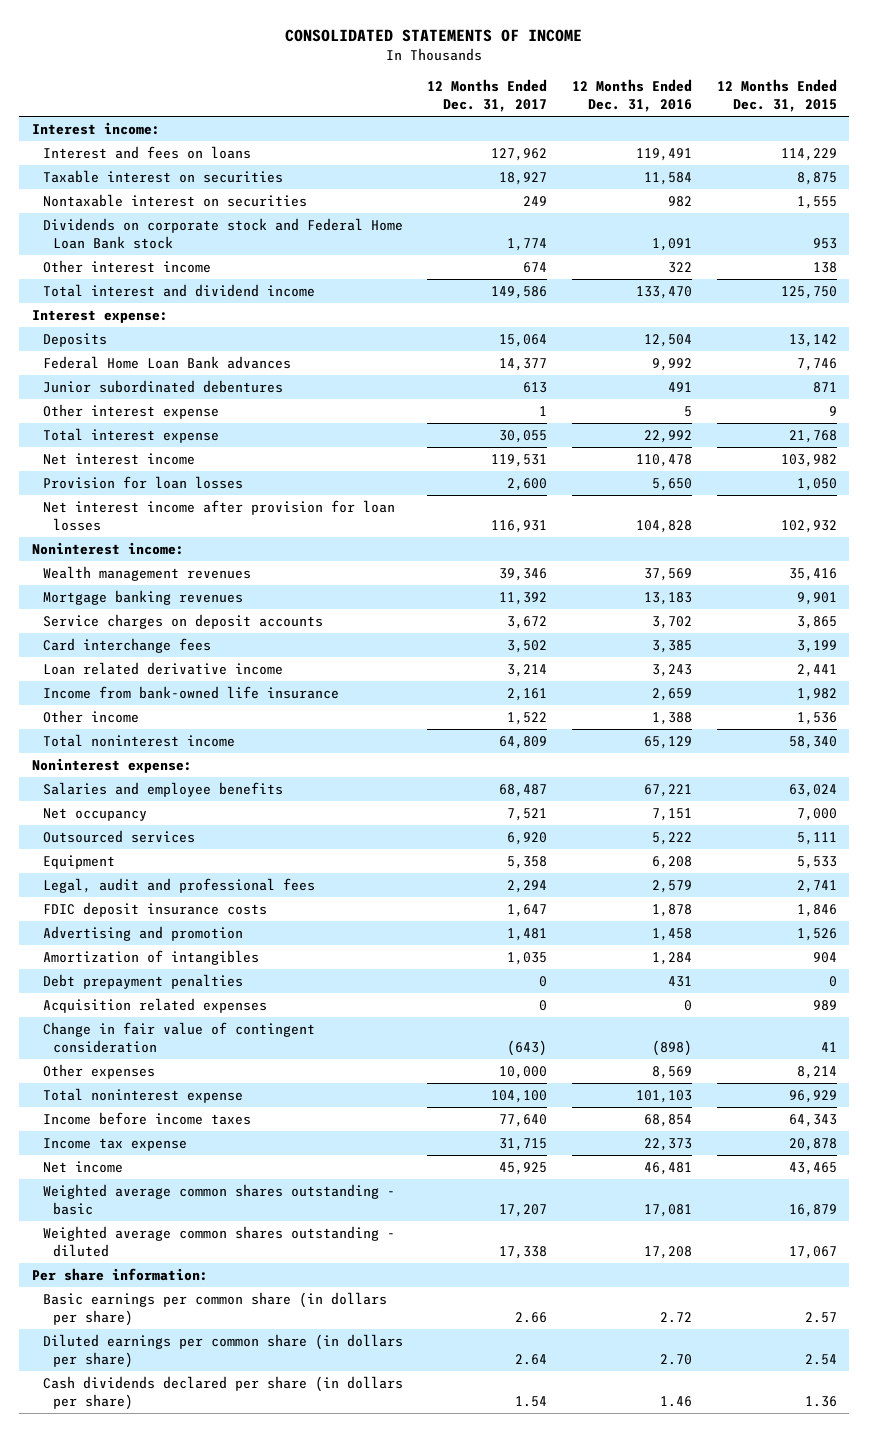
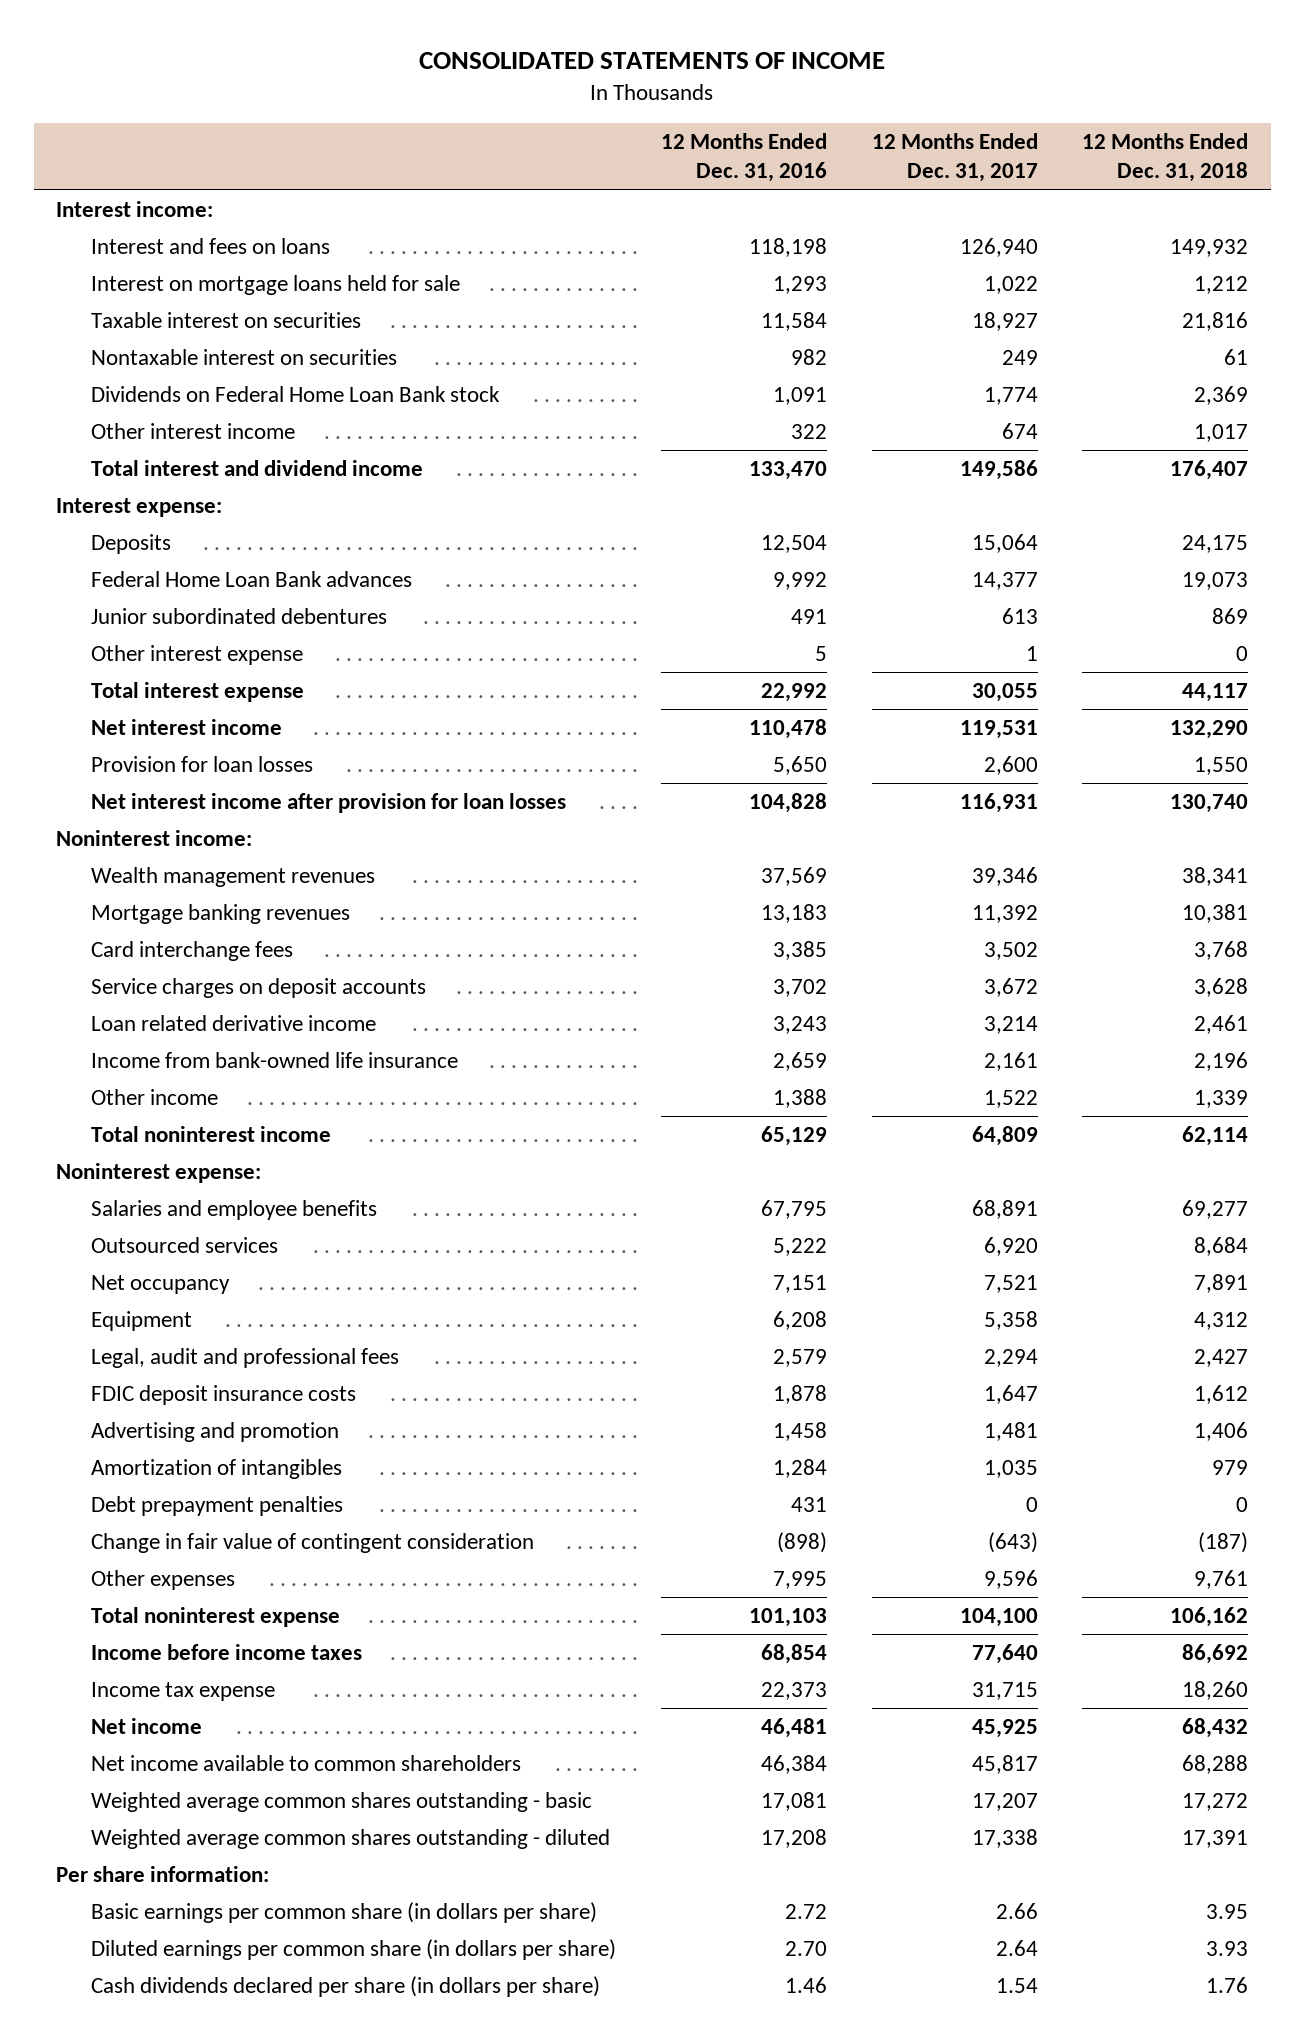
[716,79,837,113] 12 Months Ended Dec. 31, 2015 -> none
none -> [1082,133,1249,183] 12 Months Ended Dec. 31, 2018
[491,148,548,162] 127,962 -> [959,237,1038,257] 126,940
[636,148,693,162] 119,491 -> [748,237,827,257] 118,198
none -> [90,274,460,295] Interest on mortgage loans held for sale
[42,218,403,249] Dividends on corporate stock and Federal Home Loan Bank stock -> [90,385,500,402] Dividends on Federal Home Loan Bank stock
[42,614,323,630] Service charges on deposit accounts -> [90,977,426,998] Service charges on deposit accounts
[499,784,548,798] 68,487 -> [971,1199,1038,1219] 68,891
[644,784,693,798] 67,221 -> [760,1199,827,1219] 67,795
[42,808,147,822] Net occupancy -> [90,1274,230,1294] Net occupancy
[42,998,267,1014] Acquisition related expenses -> none
[499,1066,548,1080] 10,000 -> [983,1569,1038,1589] 9,596
[652,1066,693,1080] 8,569 -> [772,1570,827,1589] 7,995
none -> [90,1754,521,1771] Net income available to common shareholders

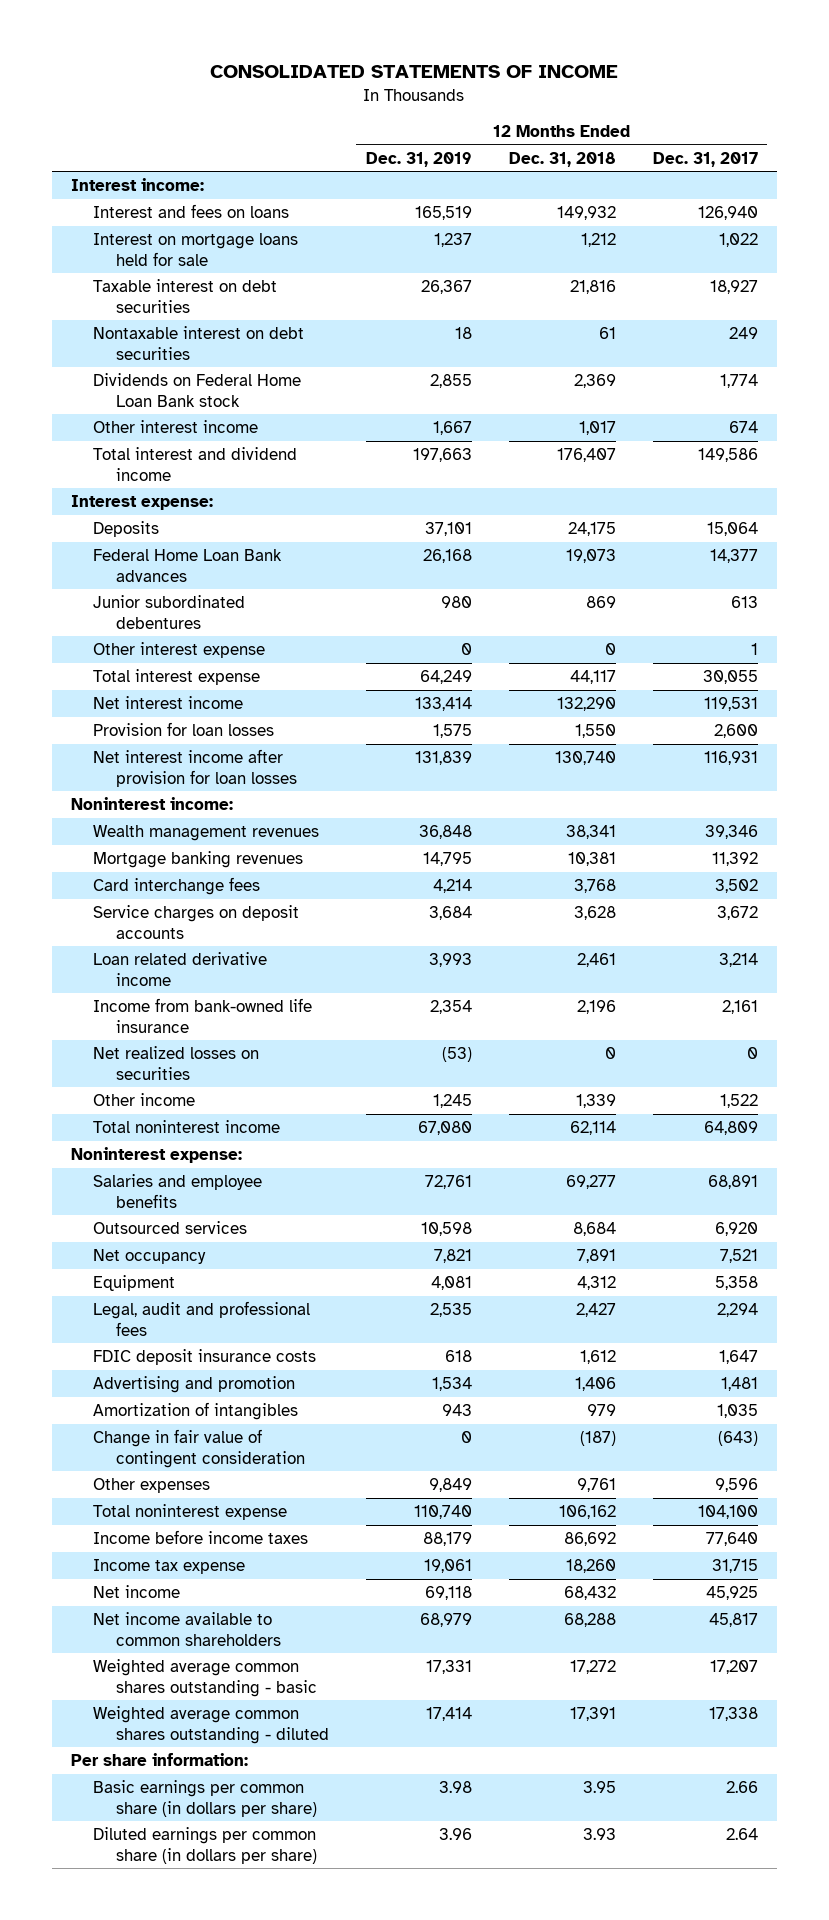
[660,133,827,183] 12 Months Ended Dec. 31, 2016 -> none
none -> [365,151,472,167] Dec. 31, 2019
[90,311,361,328] Taxable interest on securities -> [93,279,278,313] Taxable interest on debt securities
[90,348,397,365] Nontaxable interest on securities -> [93,326,305,360] Nontaxable interest on debt securities
none -> [93,1046,260,1080] Net realized losses on securities
[90,1495,343,1516] Debt prepayment penalties -> none
[90,1975,600,1997] Cash dividends declared per share (in dollars per share) -> none

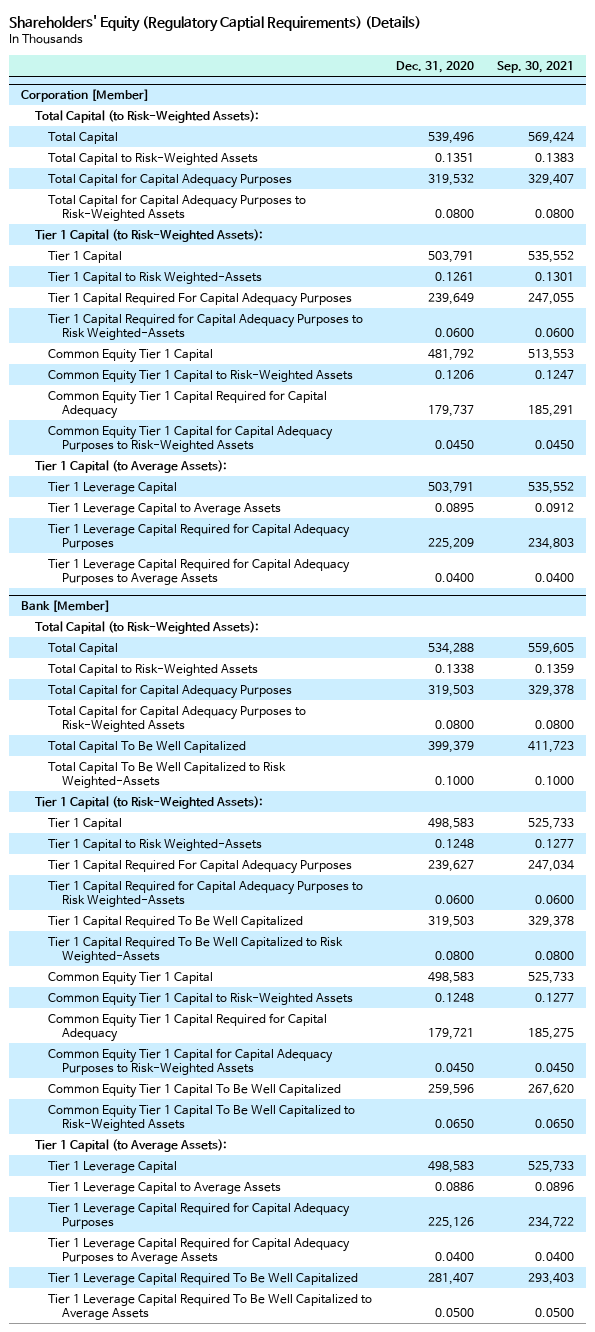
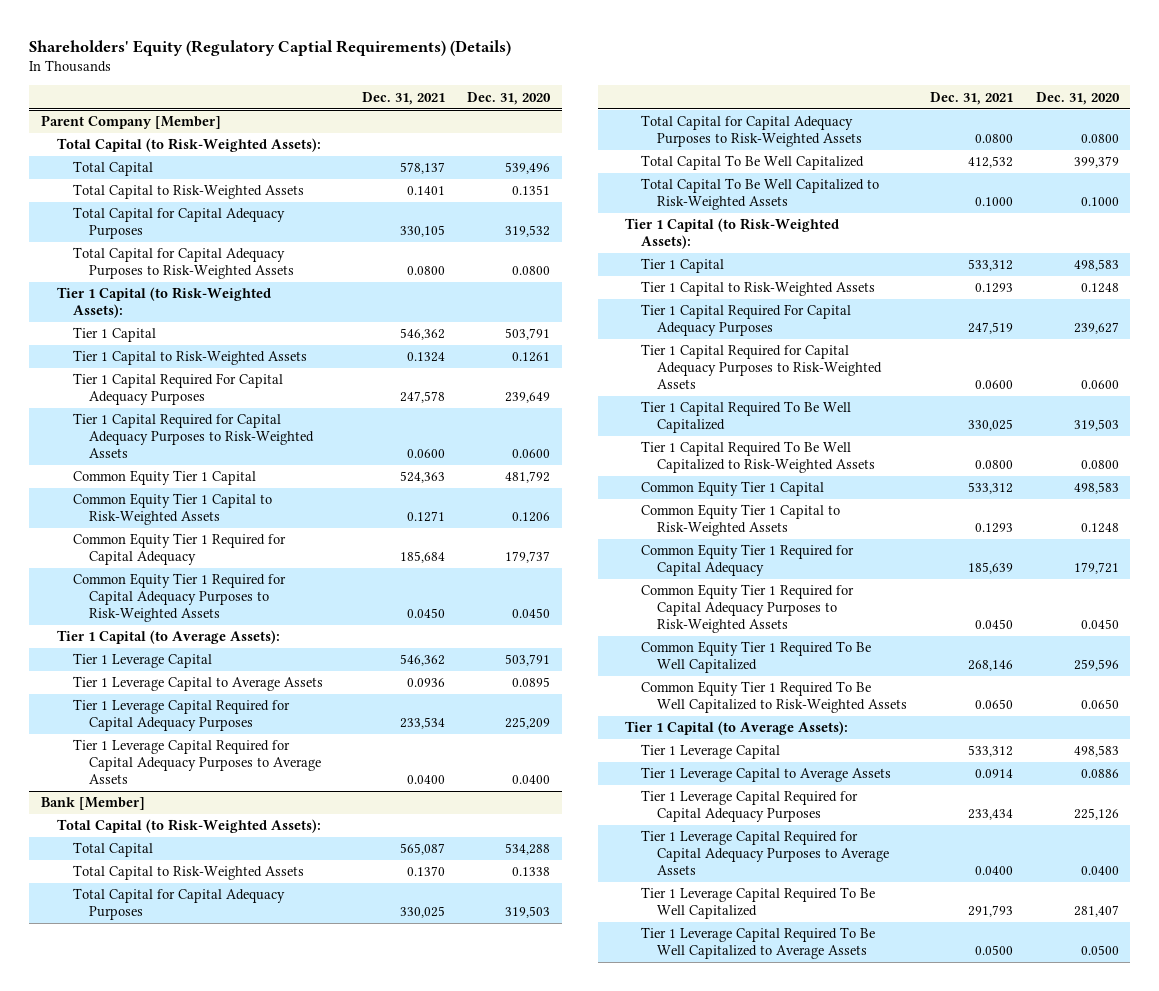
[497,60,575,73] Sep. 30, 2021 -> none
none -> [361,91,445,105] Dec. 31, 2021
[21,88,150,102] Corporation [Member] -> [40,115,221,130] Parent Company [Member]
[48,271,263,284] Tier 1 Capital to Risk Weighted-Assets -> [73,350,308,366] Tier 1 Capital to Risk-Weighted Assets
[48,312,364,340] Tier 1 Capital Required for Capital Adequacy Purposes to Risk Weighted-Assets -> [73,413,315,459] Tier 1 Capital Required for Capital Adequacy Purposes to Risk-Weighted Assets
[48,389,328,419] Common Equity Tier 1 Capital Required for Capital Adequacy -> [73,533,287,566] Common Equity Tier 1 Required for Capital Adequacy
[48,424,334,452] Common Equity Tier 1 Capital for Capital Adequacy Purposes to Risk-Weighted Assets -> [73,573,287,623] Common Equity Tier 1 Required for Capital Adequacy Purposes to Risk-Weighted Assets
[48,761,287,788] Total Capital To Be Well Capitalized to Risk Weighted-Assets -> [641,178,880,211] Total Capital To Be Well Capitalized to Risk-Weighted Assets
[48,838,263,851] Tier 1 Capital to Risk Weighted-Assets -> [641,281,876,297] Tier 1 Capital to Risk-Weighted Assets
[48,879,364,907] Tier 1 Capital Required for Capital Adequacy Purposes to Risk Weighted-Assets -> [641,344,883,390] Tier 1 Capital Required for Capital Adequacy Purposes to Risk-Weighted Assets
[48,936,344,963] Tier 1 Capital Required To Be Well Capitalized to Risk Weighted-Assets -> [641,441,876,474] Tier 1 Capital Required To Be Well Capitalized to Risk-Weighted Assets
[48,1012,328,1042] Common Equity Tier 1 Capital Required for Capital Adequacy -> [641,544,855,577] Common Equity Tier 1 Required for Capital Adequacy
[48,1047,334,1075] Common Equity Tier 1 Capital for Capital Adequacy Purposes to Risk-Weighted Assets -> [641,584,855,634] Common Equity Tier 1 Required for Capital Adequacy Purposes to Risk-Weighted Assets
[48,1083,342,1098] Common Equity Tier 1 Capital To Be Well Capitalized -> [641,641,872,674] Common Equity Tier 1 Required To Be Well Capitalized
[48,1104,356,1131] Common Equity Tier 1 Capital To Be Well Capitalized to Risk-Weighted Assets -> [641,681,908,714] Common Equity Tier 1 Required To Be Well Capitalized to Risk-Weighted Assets

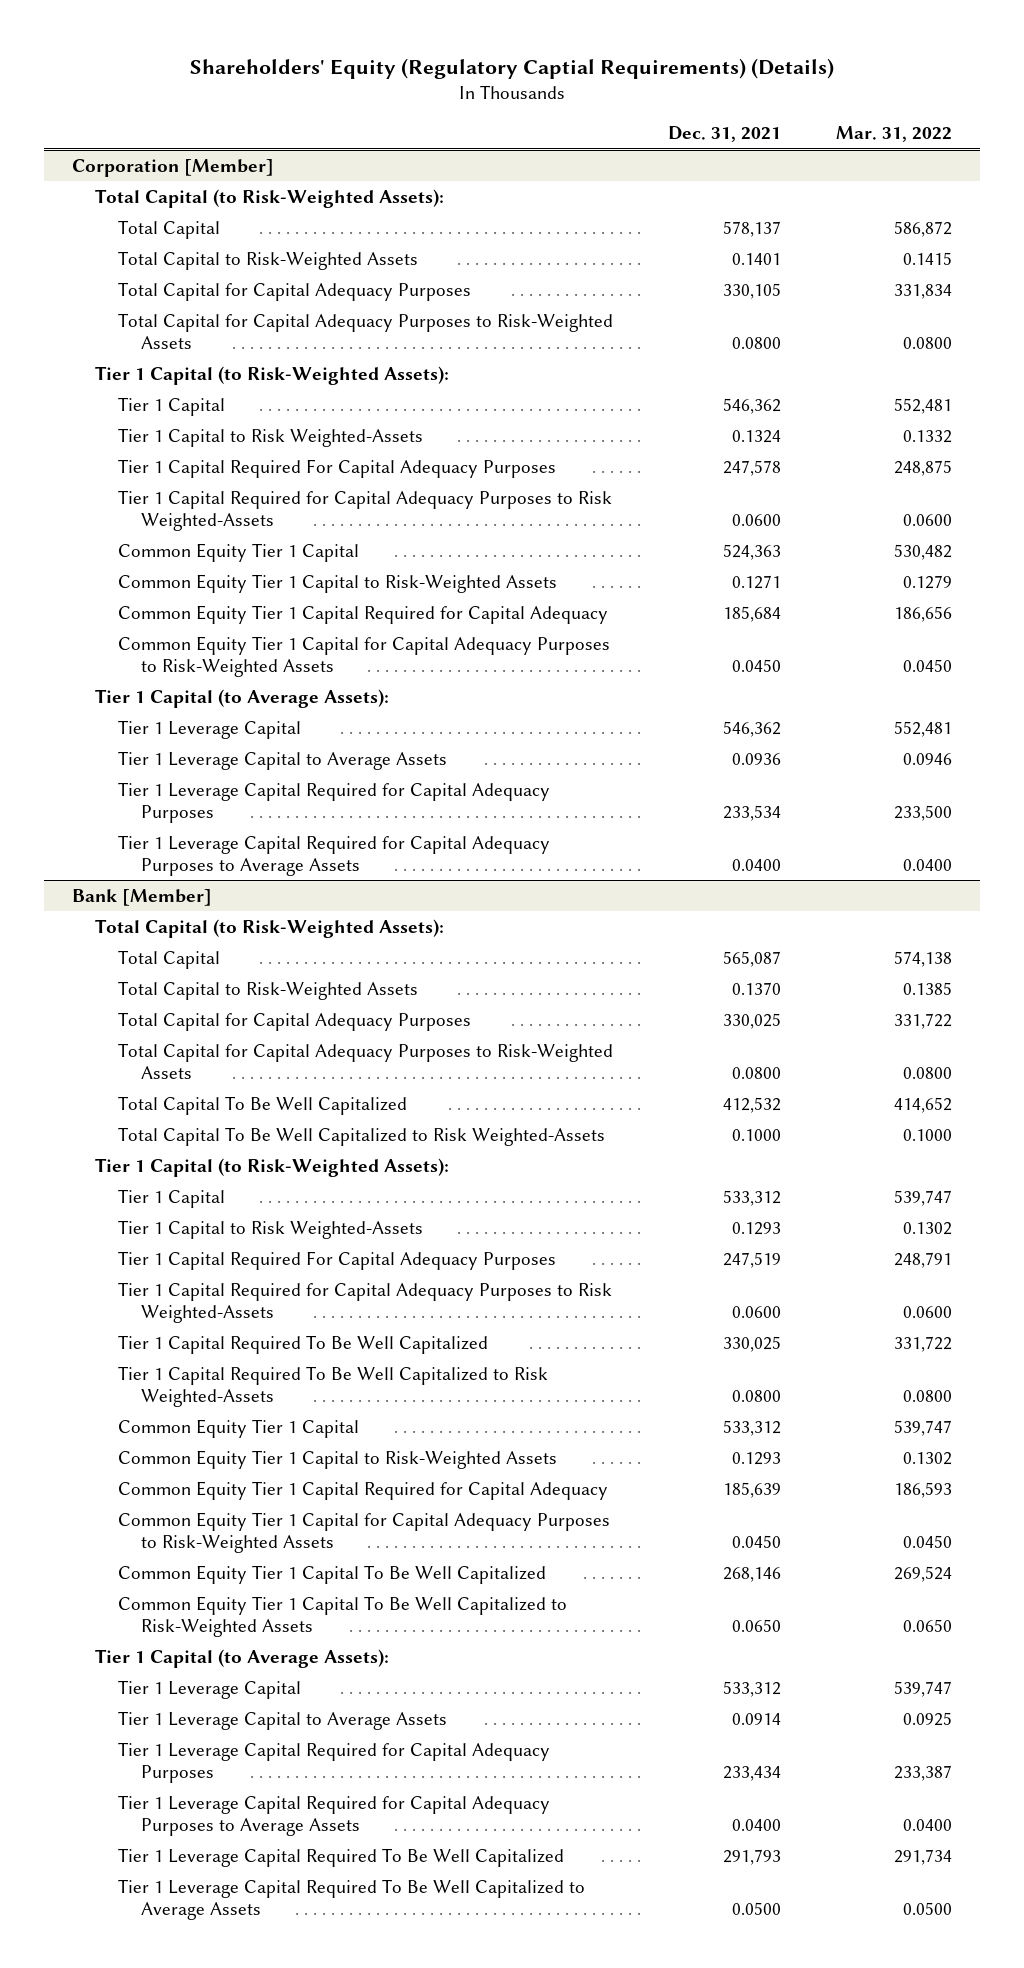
[467,91,552,105] Dec. 31, 2020 -> none
none -> [836,126,953,143] Mar. 31, 2022
[40,115,221,130] Parent Company [Member] -> [71,158,274,177] Corporation [Member]
[73,350,308,366] Tier 1 Capital to Risk-Weighted Assets -> [117,427,423,447] Tier 1 Capital to Risk Weighted-Assets
[73,413,315,459] Tier 1 Capital Required for Capital Adequacy Purposes to Risk-Weighted Assets -> [117,489,612,531] Tier 1 Capital Required for Capital Adequacy Purposes to Risk Weighted-Assets
[73,533,287,566] Common Equity Tier 1 Required for Capital Adequacy -> [117,604,608,624] Common Equity Tier 1 Capital Required for Capital Adequacy
[73,573,287,623] Common Equity Tier 1 Required for Capital Adequacy Purposes to Risk-Weighted Assets -> [117,635,610,677] Common Equity Tier 1 Capital for Capital Adequacy Purposes to Risk-Weighted Assets
[641,178,880,211] Total Capital To Be Well Capitalized to Risk-Weighted Assets -> [117,1126,605,1146] Total Capital To Be Well Capitalized to Risk Weighted-Assets
[641,281,876,297] Tier 1 Capital to Risk-Weighted Assets -> [117,1219,423,1239] Tier 1 Capital to Risk Weighted-Assets
[641,344,883,390] Tier 1 Capital Required for Capital Adequacy Purposes to Risk-Weighted Assets -> [117,1281,612,1323] Tier 1 Capital Required for Capital Adequacy Purposes to Risk Weighted-Assets
[641,441,876,474] Tier 1 Capital Required To Be Well Capitalized to Risk-Weighted Assets -> [117,1365,548,1407] Tier 1 Capital Required To Be Well Capitalized to Risk Weighted-Assets
[641,544,855,577] Common Equity Tier 1 Required for Capital Adequacy -> [117,1480,608,1500] Common Equity Tier 1 Capital Required for Capital Adequacy
[641,584,855,634] Common Equity Tier 1 Required for Capital Adequacy Purposes to Risk-Weighted Assets -> [117,1511,610,1553] Common Equity Tier 1 Capital for Capital Adequacy Purposes to Risk-Weighted Assets
[641,641,872,674] Common Equity Tier 1 Required To Be Well Capitalized -> [117,1564,546,1584] Common Equity Tier 1 Capital To Be Well Capitalized
[641,681,908,714] Common Equity Tier 1 Required To Be Well Capitalized to Risk-Weighted Assets -> [117,1595,567,1637] Common Equity Tier 1 Capital To Be Well Capitalized to Risk-Weighted Assets

